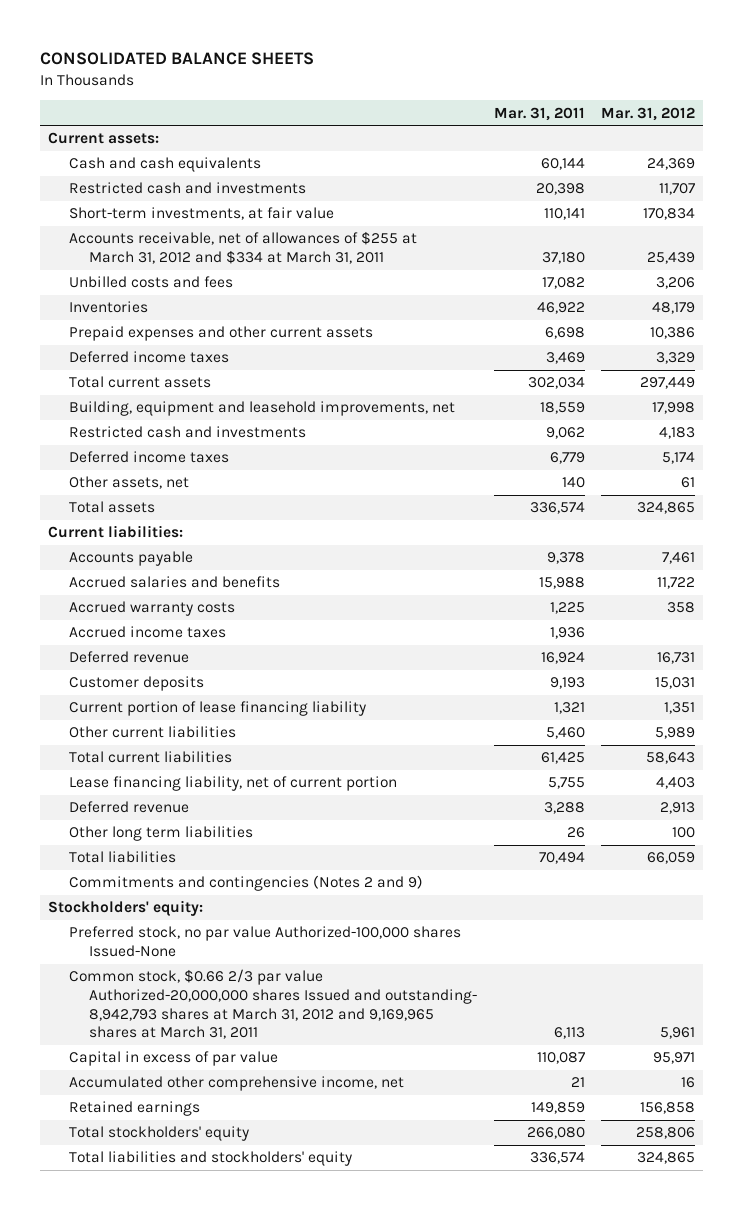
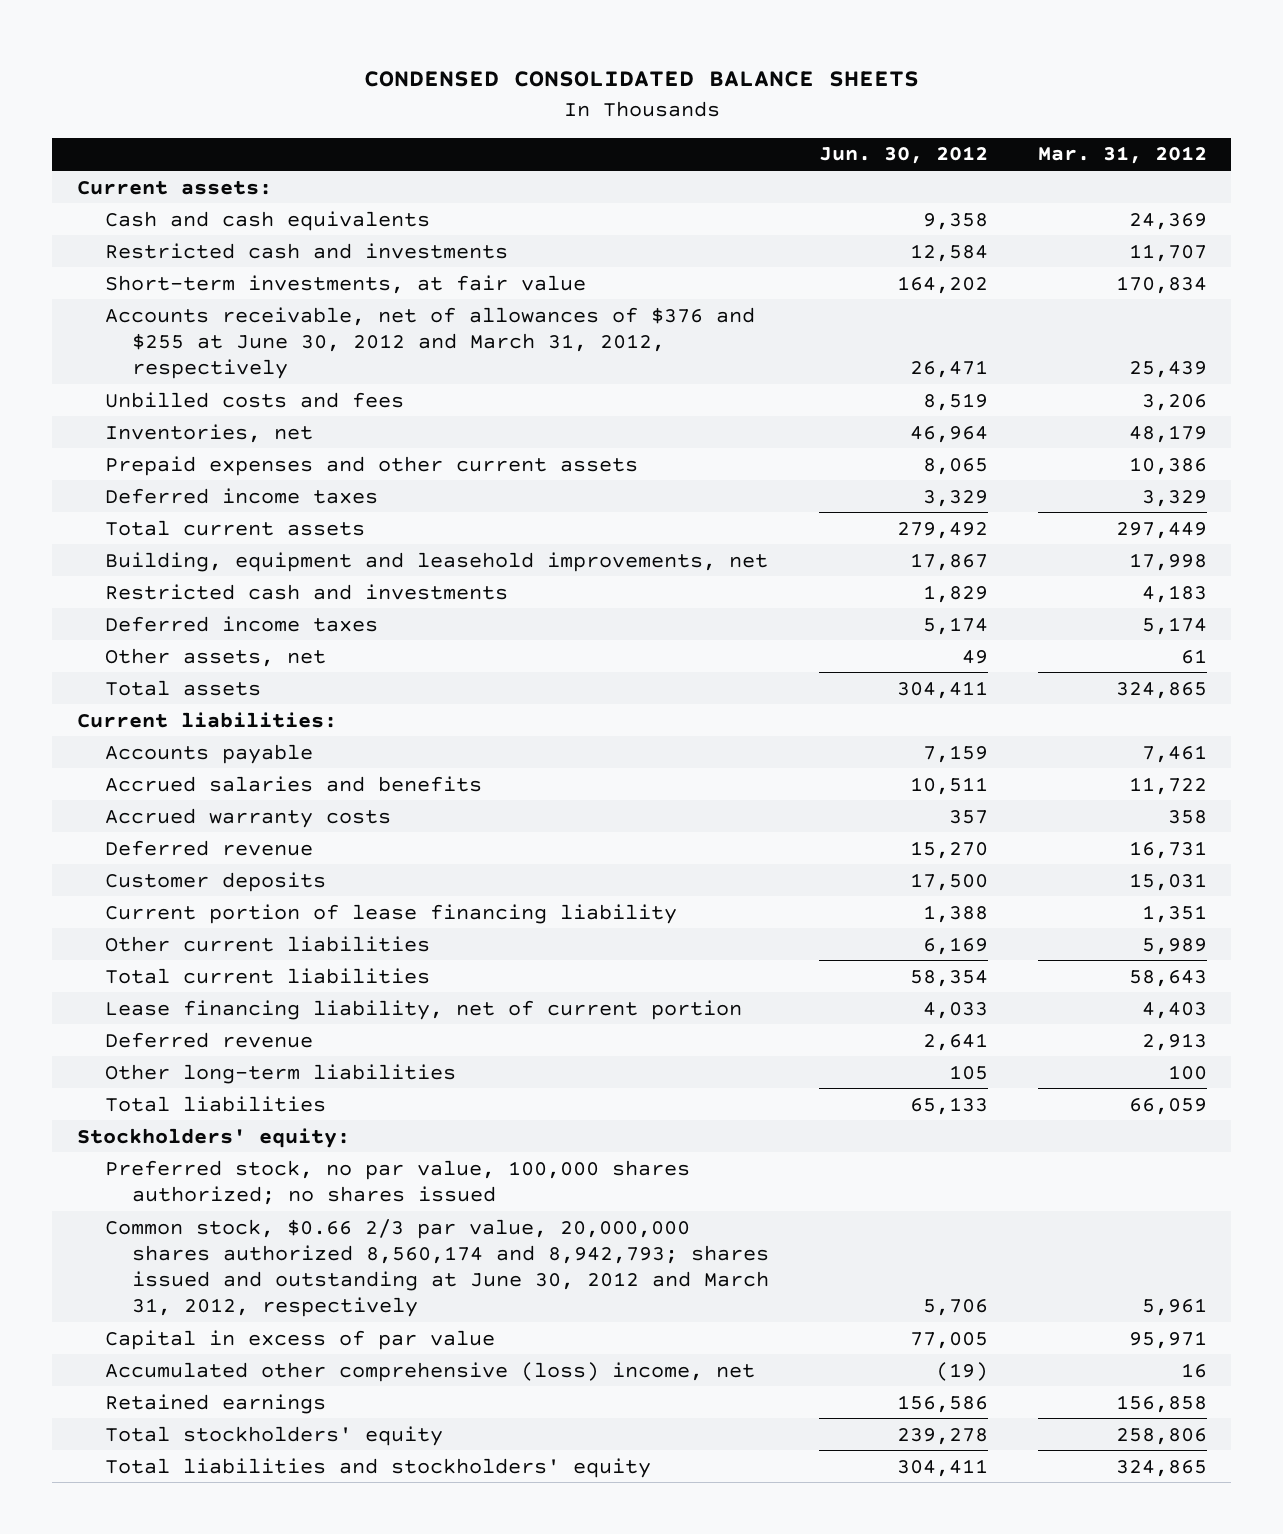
[40,52,315,66] CONSOLIDATED BALANCE SHEETS -> [363,71,919,88] CONDENSED CONSOLIDATED BALANCE SHEETS
[493,106,585,121] Mar. 31, 2011 -> none
none -> [818,146,988,165] Jun. 30, 2012
[68,231,417,265] Accounts receivable, net of allowances of $255 at March 31, 2012 and $334 at March 31, 2011 -> [104,306,755,379] Accounts receivable, net of allowances of $376 and $255 at June 30, 2012 and March 31, 2012, respectively
[68,301,148,314] Inventories -> [104,423,313,443] Inventories, net
[68,626,226,639] Accrued income taxes -> none
[68,826,253,842] Other long term liabilities -> [104,1063,456,1084] Other long-term liabilities
[68,875,423,892] Commitments and contingencies (Notes 2 and 9) -> none
[68,926,461,958] Preferred stock, no par value Authorized-100,000 shares Issued-None -> [104,1159,690,1205] Preferred stock, no par value, 100,000 shares authorized; no shares issued
[68,969,478,1040] Common stock, $0.66 2/3 par value Authorized-20,000,000 shares Issued and outstanding- 8,942,793 shares at March 31, 2012 and 9,169,965 shares at March 31, 2011 -> [104,1218,770,1317] Common stock, $0.66 2/3 par value, 20,000,000 shares authorized 8,560,174 and 8,942,793; shares issued and outstanding at June 30, 2012 and March 31, 2012, respectively
[68,1076,404,1092] Accumulated other comprehensive income, net -> [104,1361,755,1382] Accumulated other comprehensive (loss) income, net

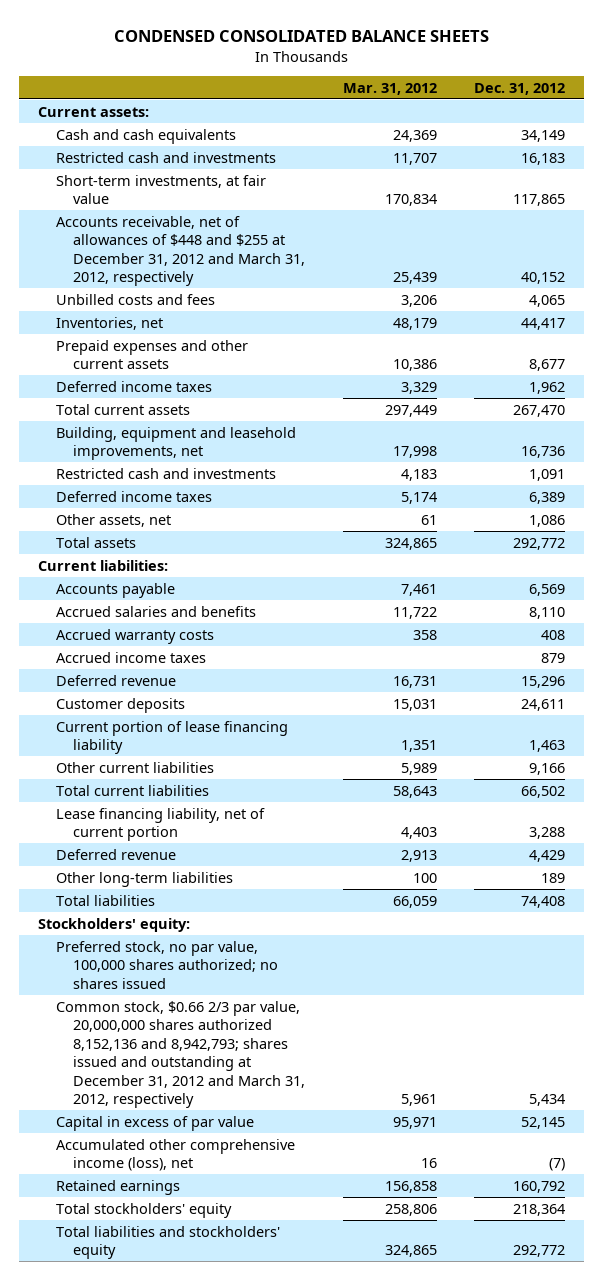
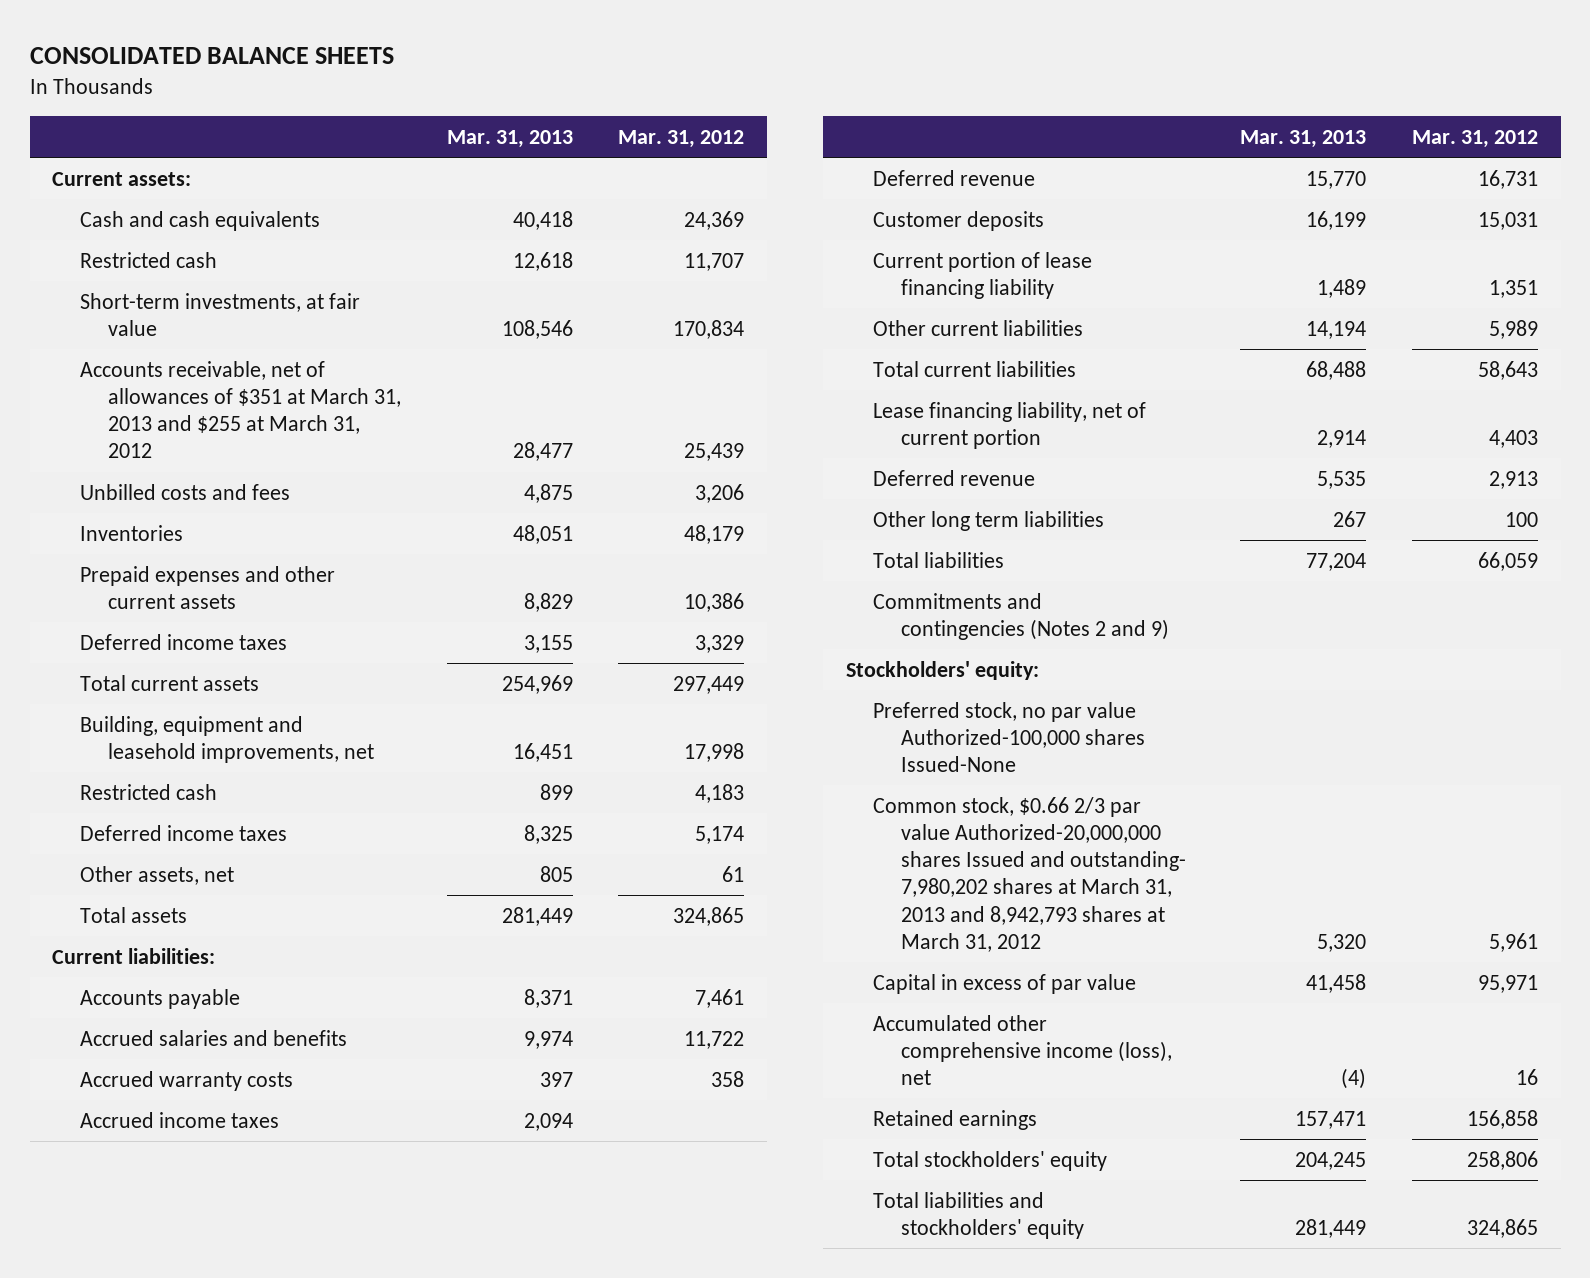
[113,30,489,43] CONDENSED CONSOLIDATED BALANCE SHEETS -> [29,47,394,65] CONSOLIDATED BALANCE SHEETS
[474,82,566,95] Dec. 31, 2012 -> none
none -> [446,129,573,148] Mar. 31, 2013
[55,151,276,163] Restricted cash and investments -> [80,251,218,268] Restricted cash
[55,215,306,287] Accounts receivable, net of allowances of $448 and $255 at December 31, 2012 and March 31, 2012, respectively -> [80,360,401,459] Accounts receivable, net of allowances of $351 at March 31, 2013 and $255 at March 31, 2012
[55,316,163,330] Inventories, net -> [80,524,184,541] Inventories
[55,467,276,479] Restricted cash and investments -> [80,783,218,800] Restricted cash
[55,871,233,887] Other long-term liabilities -> [873,510,1105,531] Other long term liabilities
none -> [873,592,1170,640] Commitments and contingencies (Notes 2 and 9)
[55,940,279,989] Preferred stock, no par value, 100,000 shares authorized; no shares issued -> [873,701,1146,773] Preferred stock, no par value Authorized-100,000 shares Issued-None
[55,1000,306,1109] Common stock, $0.66 2/3 par value, 20,000,000 shares authorized 8,152,136 and 8,942,793; shares issued and outstanding at December 31, 2012 and March 31, 2012, respectively -> [873,796,1187,952] Common stock, $0.66 2/3 par value Authorized-20,000,000 shares Issued and outstanding- 7,980,202 shares at March 31, 2013 and 8,942,793 shares at March 31, 2012

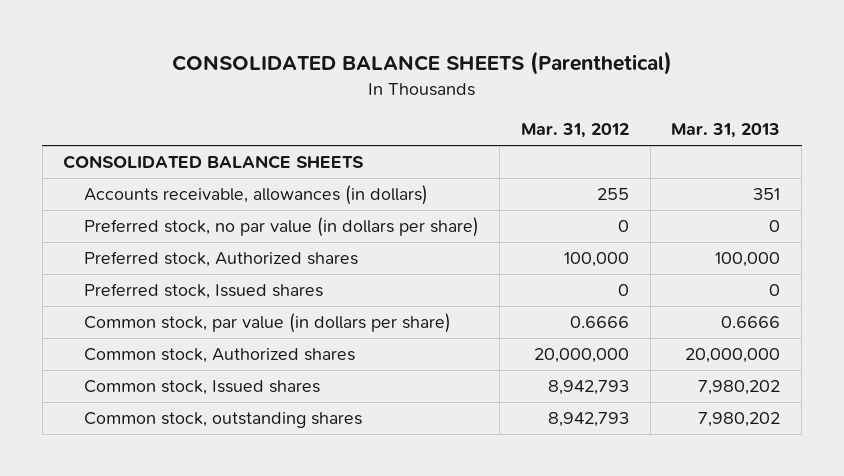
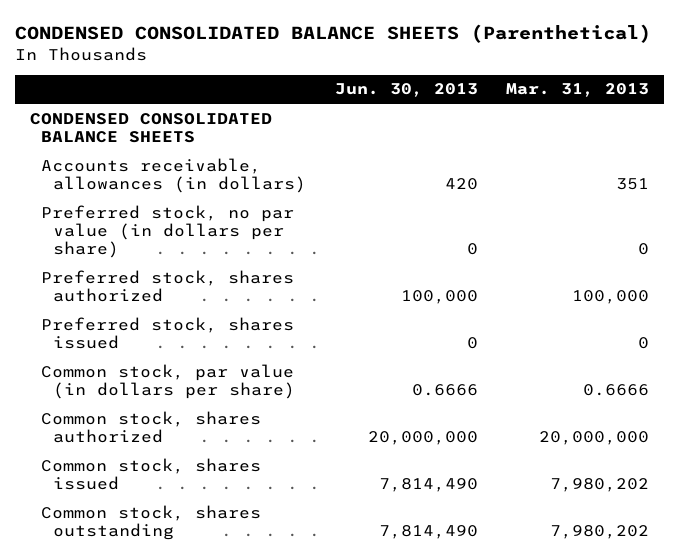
[171,51,672,76] CONSOLIDATED BALANCE SHEETS (Parenthetical) -> [15,23,652,43] CONDENSED CONSOLIDATED BALANCE SHEETS (Parenthetical)
[521,123,630,139] Mar. 31, 2012 -> none
none -> [334,83,478,98] Jun. 30, 2013
[63,155,365,170] CONSOLIDATED BALANCE SHEETS -> [29,112,272,143] CONDENSED CONSOLIDATED BALANCE SHEETS
[83,251,358,268] Preferred stock, Authorized shares -> [41,269,295,302] Preferred stock, shares authorized
[83,283,323,300] Preferred stock, Issued shares -> [41,316,295,349] Preferred stock, shares issued
[83,348,355,364] Common stock, Authorized shares -> [41,410,262,443] Common stock, shares authorized
[83,380,320,396] Common stock, Issued shares -> [41,457,262,490] Common stock, shares issued
[83,412,362,429] Common stock, outstanding shares -> [41,504,262,540] Common stock, shares outstanding

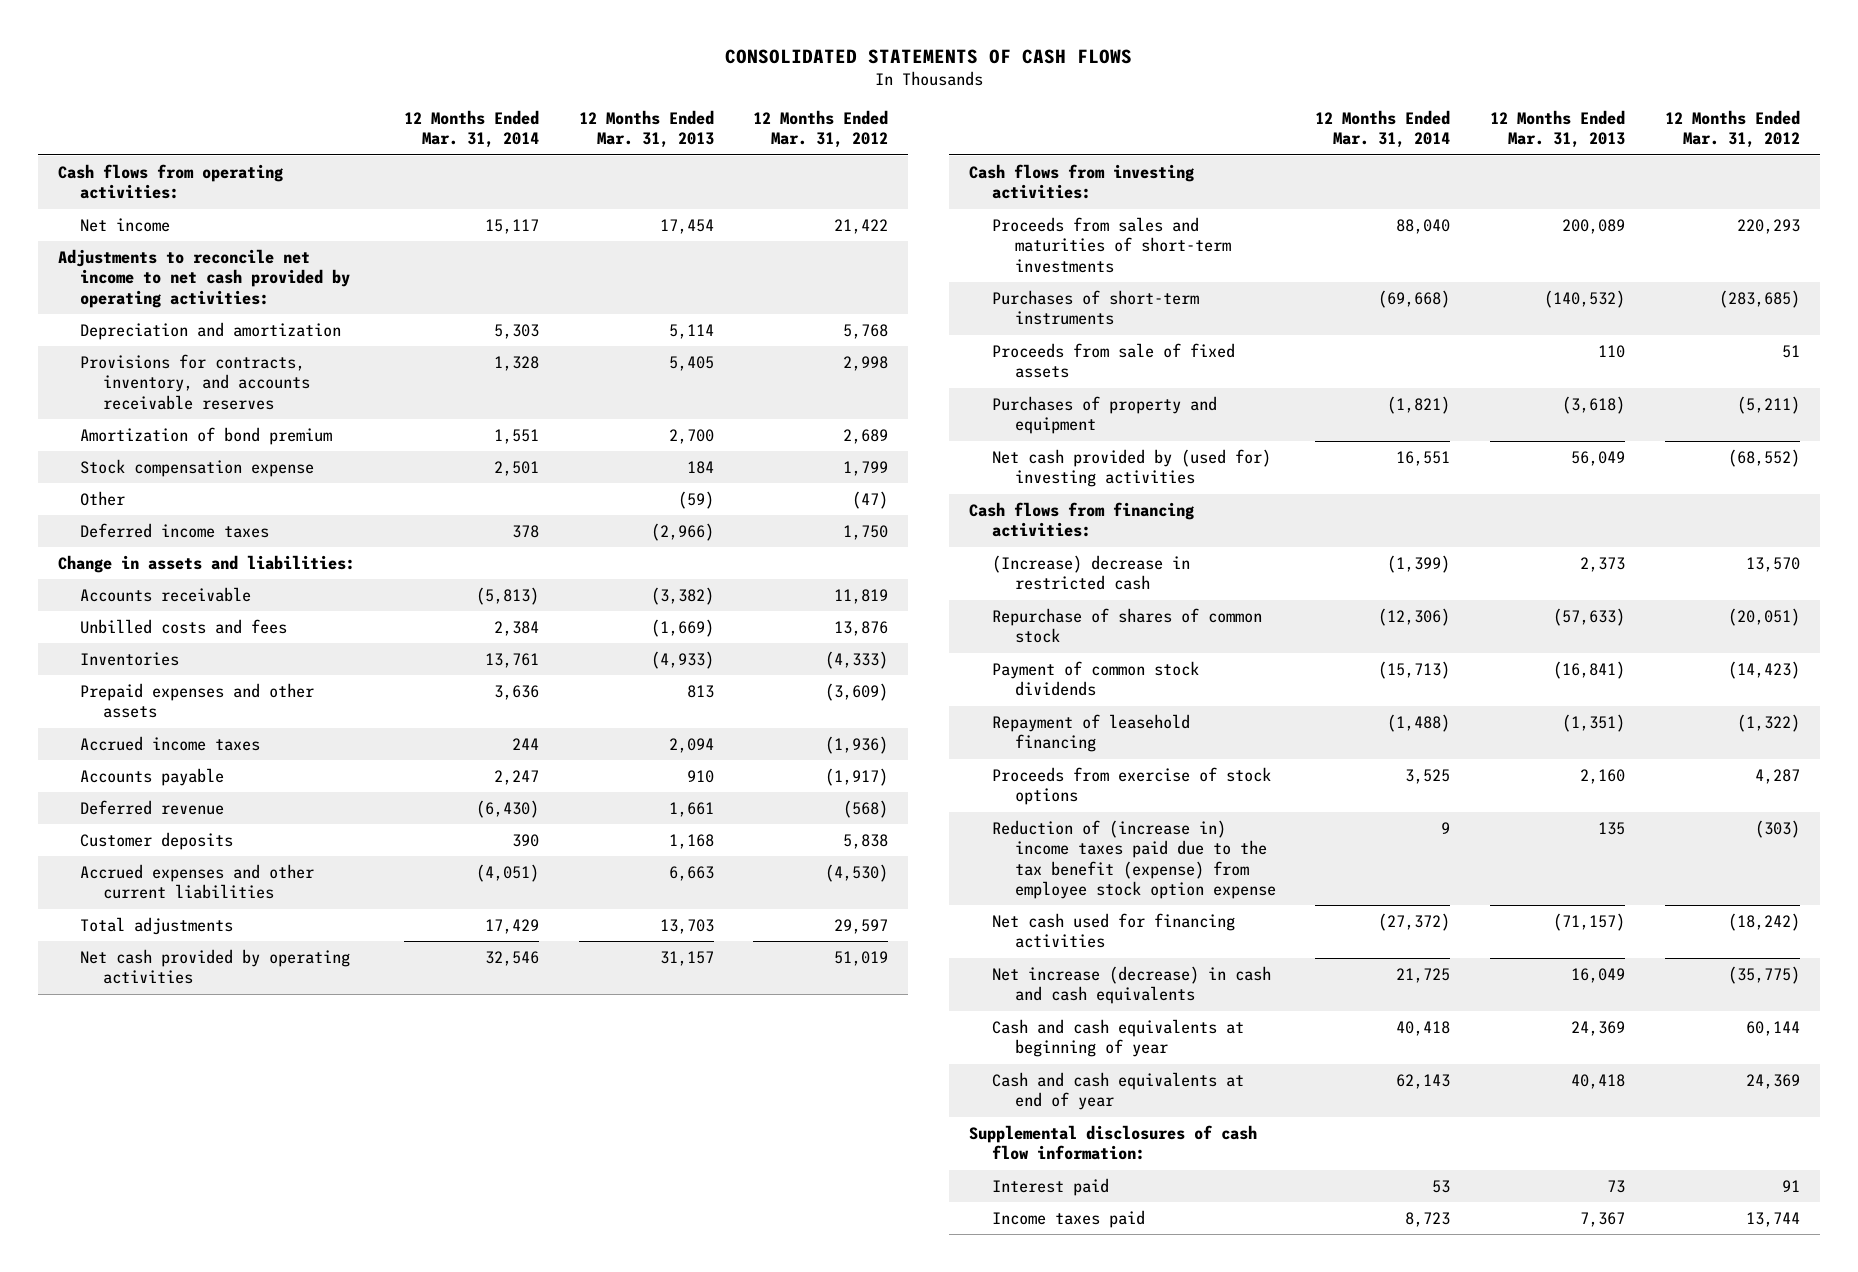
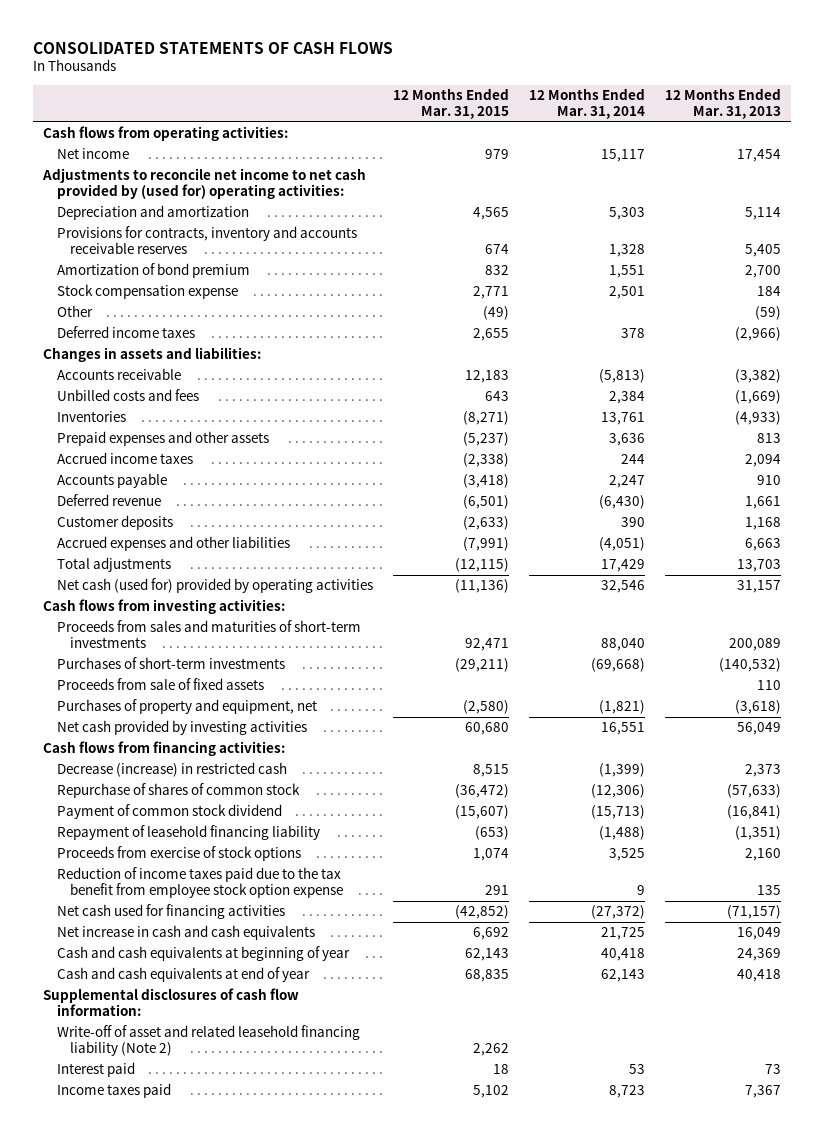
[753,109,889,149] 12 Months Ended Mar. 31, 2012 -> none
none -> [392,88,509,120] 12 Months Ended Mar. 31, 2015
[57,248,351,308] Adjustments to reconcile net income to net cash provided by operating activities: -> [41,168,366,200] Adjustments to reconcile net income to net cash provided by (used for) operating activities:
[80,353,310,410] Provisions for contracts, inventory, and accounts receivable reserves -> [56,226,357,255] Provisions for contracts, inventory and accounts receivable reserves
[57,554,355,573] Change in assets and liabilities: -> [42,347,261,363] Changes in assets and liabilities:
[80,863,315,900] Accrued expenses and other current liabilities -> [56,536,290,552] Accrued expenses and other liabilities
[80,948,351,985] Net cash provided by operating activities -> [56,578,373,594] Net cash (used for) provided by operating activities
[991,289,1199,326] Purchases of short-term instruments -> [56,657,285,670] Purchases of short-term investments
[991,395,1217,435] Purchases of property and equipment -> [56,699,317,715] Purchases of property and equipment, net
[991,448,1271,488] Net cash provided by (used for) investing activities -> [56,720,307,736] Net cash provided by investing activities
[991,554,1190,591] (Increase) decrease in restricted cash -> [56,762,287,778] Decrease (increase) in restricted cash
[991,660,1199,697] Payment of common stock dividends -> [56,804,282,820] Payment of common stock dividend
[991,713,1190,753] Repayment of leasehold financing -> [56,825,320,841] Repayment of leasehold financing liability
[991,819,1276,899] Reduction of (increase in) income taxes paid due to the tax benefit (expense) from employee stock option expense -> [56,867,344,899] Reduction of income taxes paid due to the tax benefit from employee stock option expense
[991,965,1271,1005] Net increase (decrease) in cash and cash equivalents -> [56,925,315,941] Net increase in cash and cash equivalents
none -> [56,1025,360,1057] Write-off of asset and related leasehold financing liability (Note 2)

